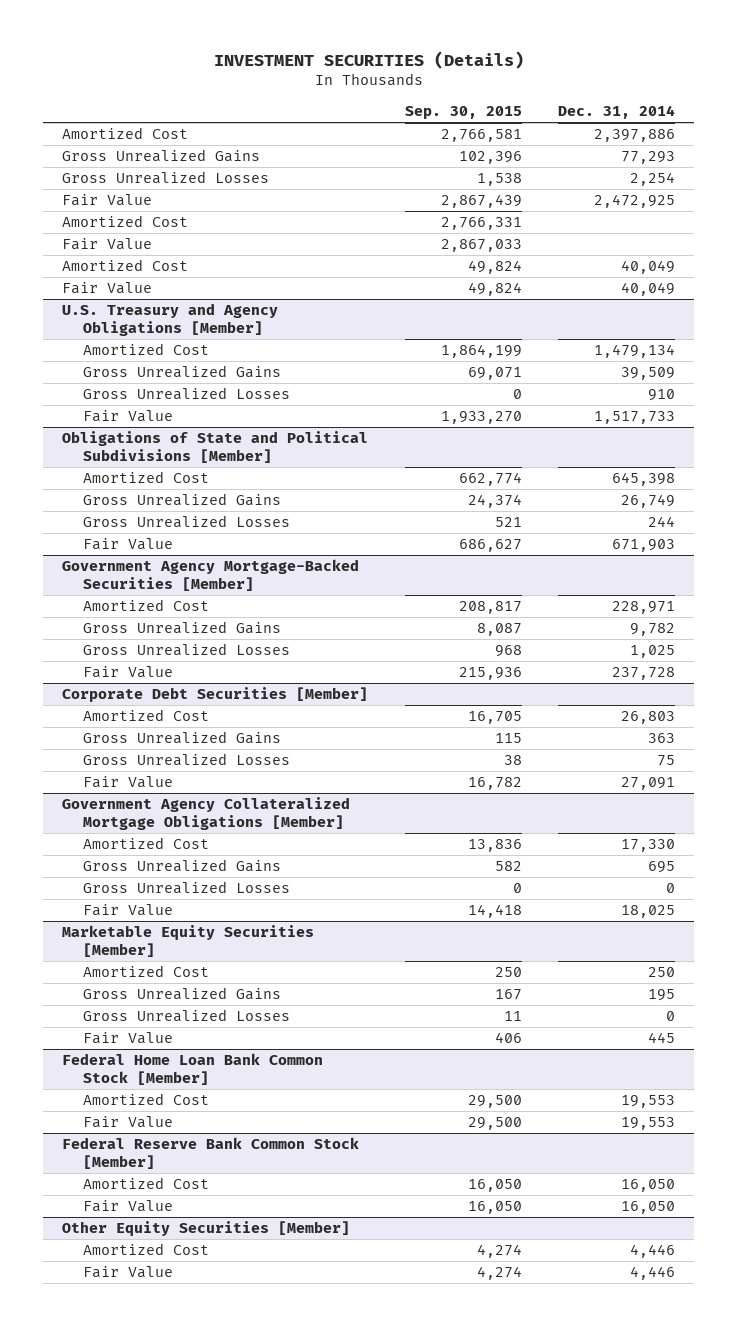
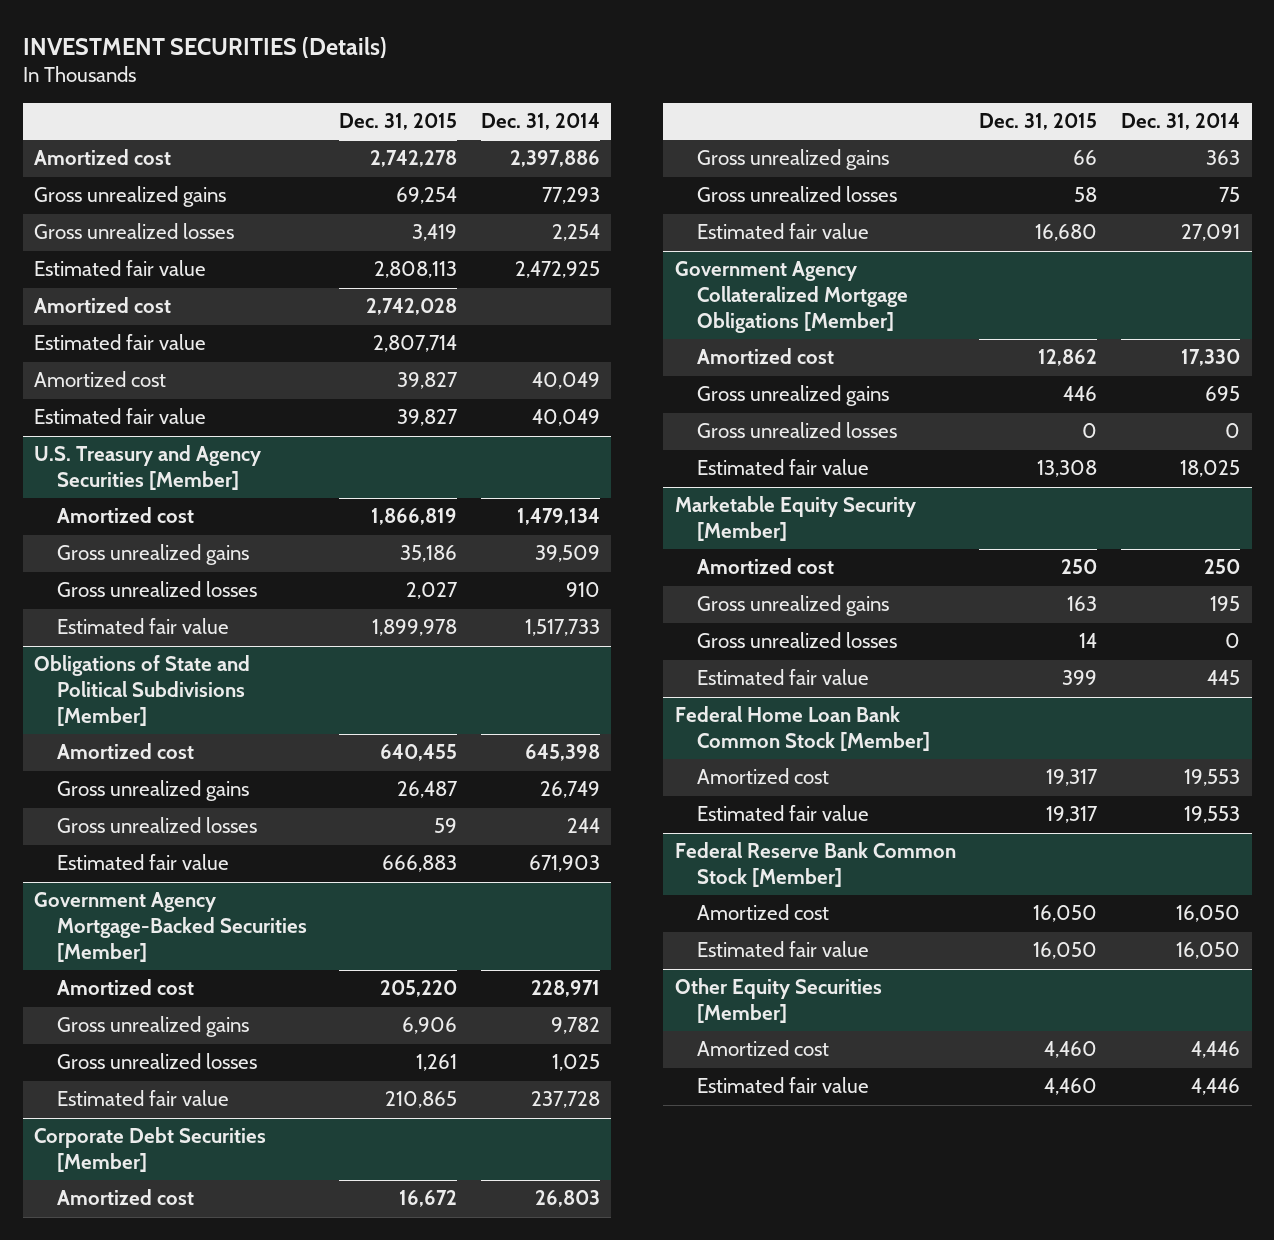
[404,105,522,119] Sep. 30, 2015 -> none
none -> [339,113,458,131] Dec. 31, 2015
[61,127,188,140] Amortized Cost -> [34,149,172,166] Amortized cost
[61,149,260,163] Gross Unrealized Gains -> [34,186,227,208] Gross unrealized gains
[61,171,269,185] Gross Unrealized Losses -> [34,223,235,240] Gross unrealized losses
[61,194,152,207] Fair Value -> [34,260,207,277] Estimated fair value
[61,215,188,228] Amortized Cost -> [34,297,172,314] Amortized cost
[61,238,152,251] Fair Value -> [34,334,207,351] Estimated fair value
[61,259,188,272] Amortized Cost -> [34,371,167,388] Amortized cost
[61,282,152,295] Fair Value -> [34,408,207,425] Estimated fair value
[61,303,278,336] U.S. Treasury and Agency Obligations [Member] -> [34,445,262,491] U.S. Treasury and Agency Securities [Member]
[83,343,210,356] Amortized Cost -> [56,507,194,524] Amortized cost
[83,365,282,379] Gross Unrealized Gains -> [56,544,249,566] Gross unrealized gains
[83,387,291,401] Gross Unrealized Losses -> [56,581,257,598] Gross unrealized losses
[83,410,174,423] Fair Value -> [56,618,229,635] Estimated fair value
[83,471,210,484] Amortized Cost -> [56,743,194,760] Amortized cost
[83,493,282,507] Gross Unrealized Gains -> [56,780,249,802] Gross unrealized gains
[83,515,291,529] Gross Unrealized Losses -> [56,817,257,834] Gross unrealized losses
[83,538,174,551] Fair Value -> [56,854,229,871] Estimated fair value
[83,599,210,612] Amortized Cost -> [56,979,194,996] Amortized cost
[83,621,282,635] Gross Unrealized Gains -> [56,1016,249,1038] Gross unrealized gains
[83,643,291,657] Gross Unrealized Losses -> [56,1053,257,1070] Gross unrealized losses
[83,666,174,679] Fair Value -> [56,1090,229,1107] Estimated fair value
[83,709,210,722] Amortized Cost -> [56,1189,194,1206] Amortized cost
[83,731,282,745] Gross Unrealized Gains -> [697,149,890,171] Gross unrealized gains
[83,753,291,767] Gross Unrealized Losses -> [697,186,898,203] Gross unrealized losses
[83,776,174,789] Fair Value -> [697,223,870,240] Estimated fair value
[83,837,210,850] Amortized Cost -> [697,348,835,365] Amortized cost
[83,859,282,873] Gross Unrealized Gains -> [697,385,890,407] Gross unrealized gains
[83,881,291,895] Gross Unrealized Losses -> [697,422,898,439] Gross unrealized losses
[83,904,174,917] Fair Value -> [697,459,870,476] Estimated fair value
[61,925,314,957] Marketable Equity Securities [Member] -> [674,496,916,542] Marketable Equity Security [Member]
[83,965,210,978] Amortized Cost -> [697,558,835,575] Amortized cost
[83,987,282,1001] Gross Unrealized Gains -> [697,595,890,617] Gross unrealized gains
[83,1009,291,1023] Gross Unrealized Losses -> [697,632,898,649] Gross unrealized losses
[83,1032,174,1045] Fair Value -> [697,669,870,686] Estimated fair value
[83,1093,210,1106] Amortized Cost -> [697,768,830,785] Amortized cost
[83,1116,174,1129] Fair Value -> [697,805,870,822] Estimated fair value
[83,1177,210,1190] Amortized Cost -> [697,904,830,921] Amortized cost
[83,1200,174,1213] Fair Value -> [697,941,870,958] Estimated fair value
[83,1243,210,1256] Amortized Cost -> [697,1040,830,1057] Amortized cost
[83,1266,174,1279] Fair Value -> [697,1077,870,1094] Estimated fair value

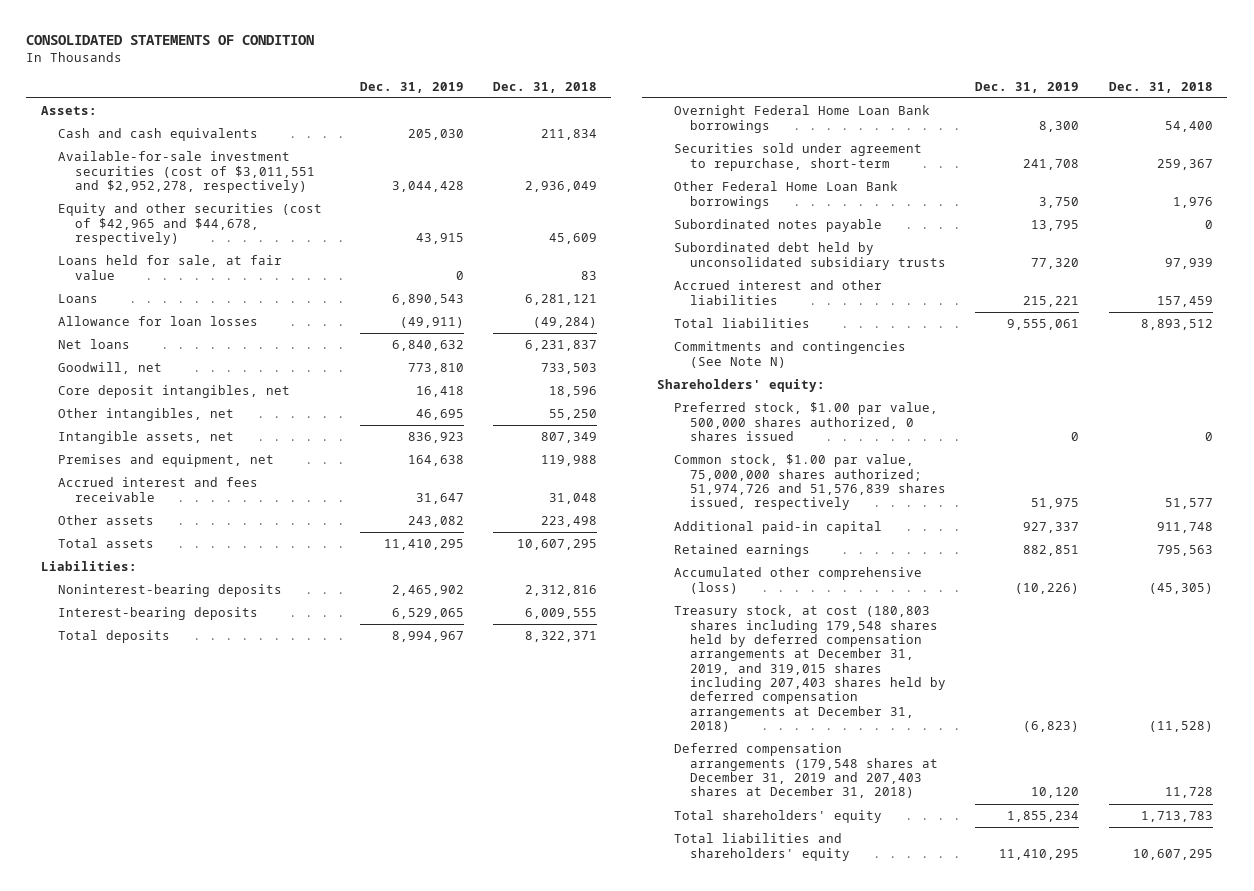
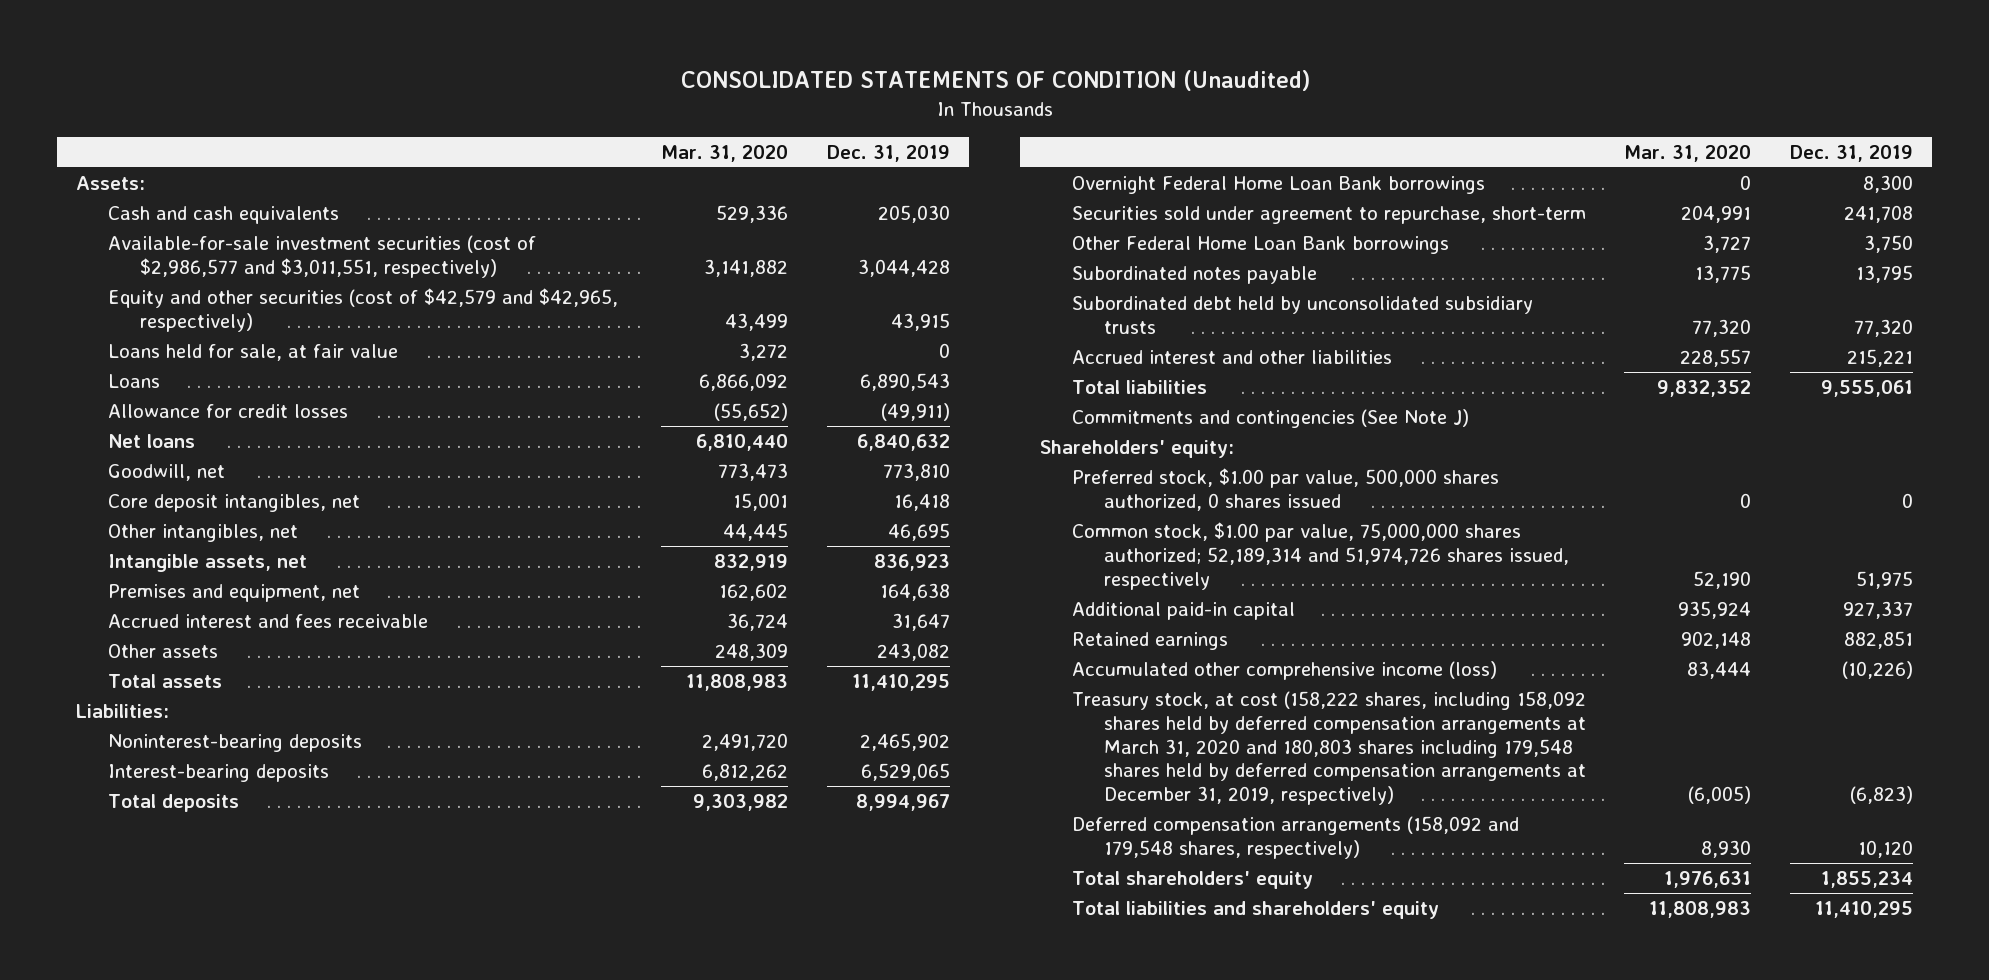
[26,35,315,46] CONSOLIDATED STATEMENTS OF CONDITION -> [680,70,1310,92] CONSOLIDATED STATEMENTS OF CONDITION (Unaudited)
[492,81,597,93] Dec. 31, 2018 -> none
none -> [660,144,788,162] Mar. 31, 2020
[57,151,315,193] Available-for-sale investment securities (cost of $3,011,551 and $2,952,278, respectively) -> [108,235,537,278] Available-for-sale investment securities (cost of $2,986,577 and $3,011,551, respectively)
[57,203,322,245] Equity and other securities (cost of $42,965 and $44,678, respectively) -> [108,288,619,332] Equity and other securities (cost of $42,579 and $42,965, respectively)
[57,316,258,327] Allowance for loan losses -> [108,404,349,419] Allowance for credit losses
[673,341,906,368] Commitments and contingencies (See Note N) -> [1071,409,1469,429] Commitments and contingencies (See Note J)
[673,454,947,511] Common stock, $1.00 par value, 75,000,000 shares authorized; 51,974,726 and 51,576,839 shares issued, respectively -> [1071,522,1569,590] Common stock, $1.00 par value, 75,000,000 shares authorized; 52,189,314 and 51,974,726 shares issued, respectively
[673,567,922,594] Accumulated other comprehensive (loss) -> [1071,661,1497,681] Accumulated other comprehensive income (loss)
[673,605,947,732] Treasury stock, at cost (180,803 shares including 179,548 shares held by deferred compensation arrangements at December 31, 2019, and 319,015 shares including 207,403 shares held by deferred compensation arrangements at December 31, 2018) -> [1071,691,1586,806] Treasury stock, at cost (158,222 shares, including 158,092 shares held by deferred compensation arrangements at March 31, 2020 and 180,803 shares including 179,548 shares held by deferred compensation arrangements at December 31, 2019, respectively)
[673,743,939,799] Deferred compensation arrangements (179,548 shares at December 31, 2019 and 207,403 shares at December 31, 2018) -> [1071,816,1519,859] Deferred compensation arrangements (158,092 and 179,548 shares, respectively)

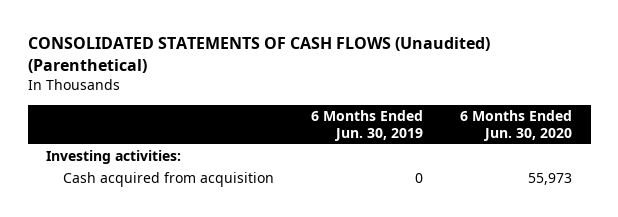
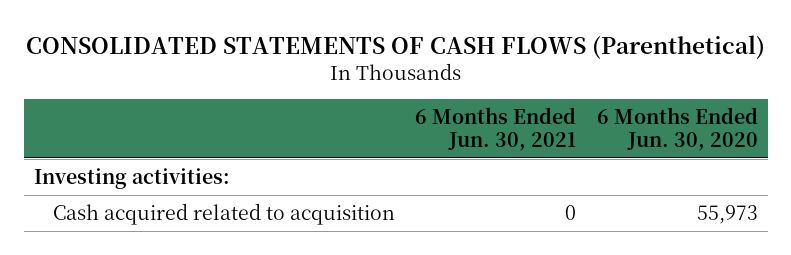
[27,37,490,74] CONSOLIDATED STATEMENTS OF CASH FLOWS (Unaudited) (Parenthetical) -> [25,34,765,59] CONSOLIDATED STATEMENTS OF CASH FLOWS (Parenthetical)
[311,109,424,142] 6 Months Ended Jun. 30, 2019 -> none
none -> [415,107,577,151] 6 Months Ended Jun. 30, 2021
[63,171,275,187] Cash acquired from acquisition -> [52,202,395,225] Cash acquired related to acquisition

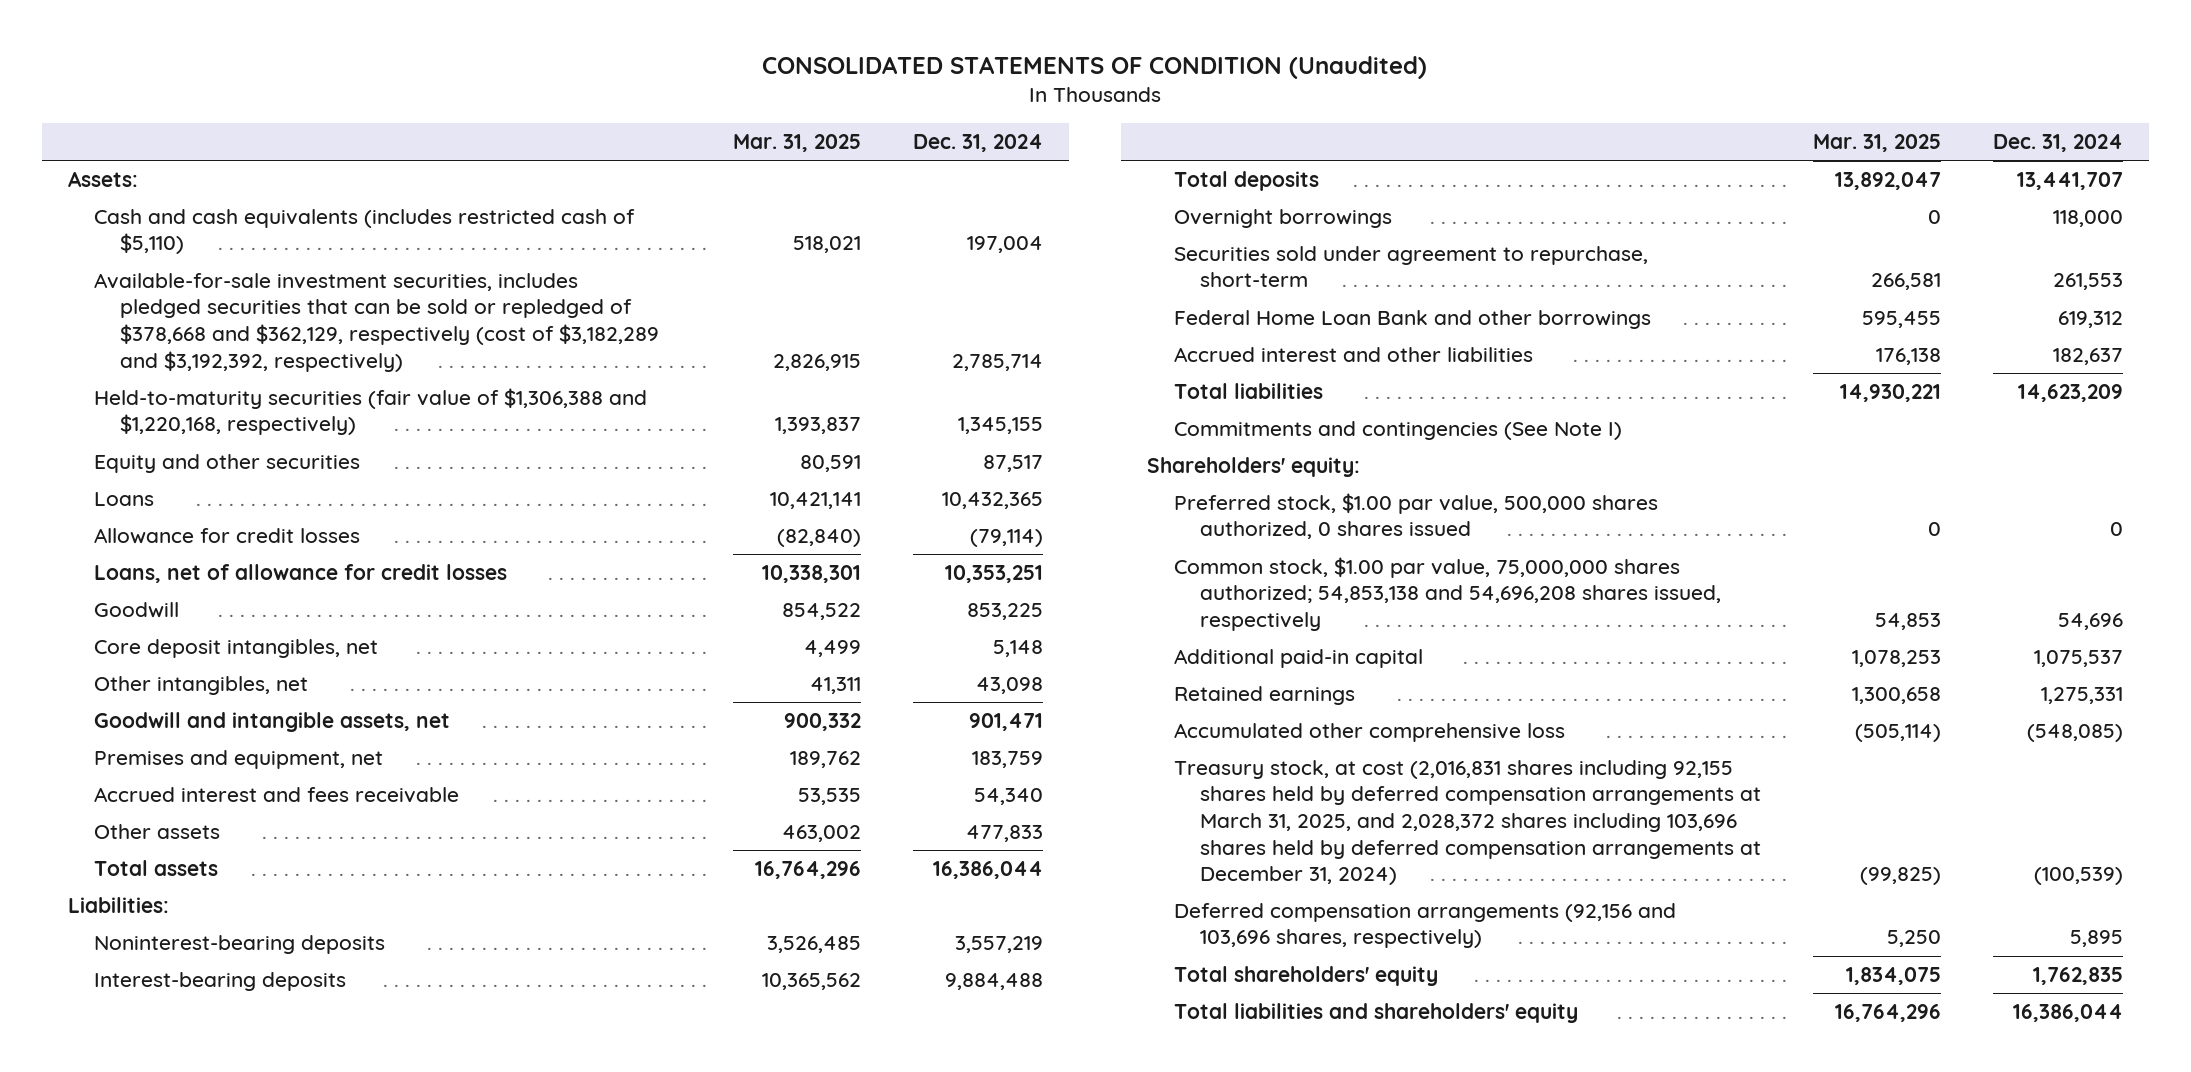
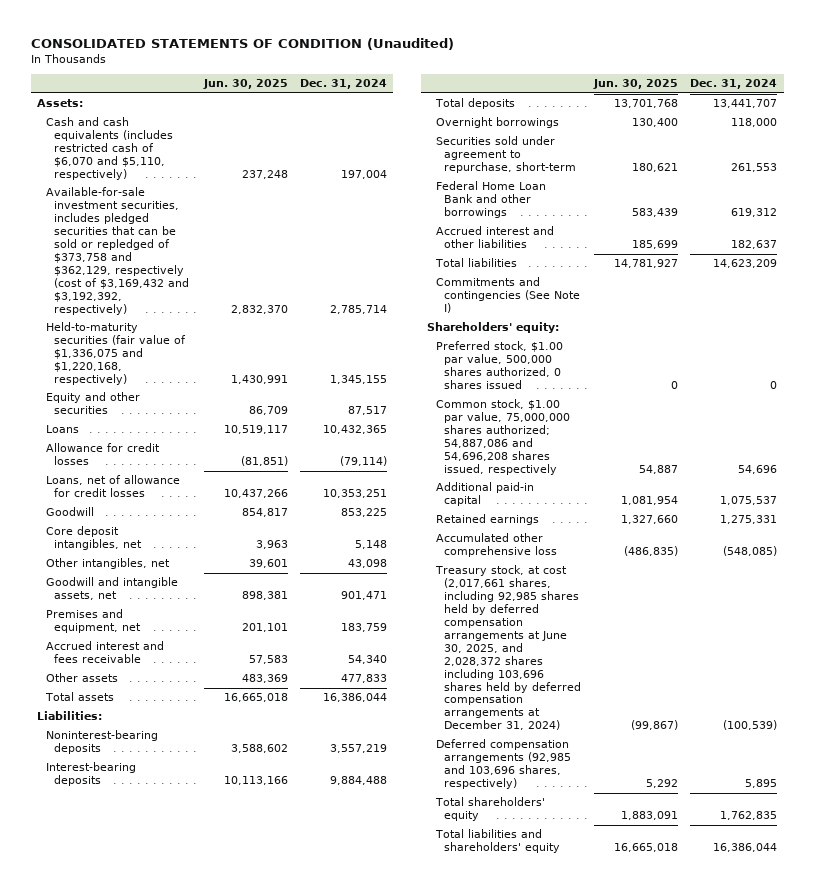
[733,134,862,153] Mar. 31, 2025 -> none
none -> [202,79,288,90] Jun. 30, 2025
[94,208,636,255] Cash and cash equivalents (includes restricted cash of $5,110) -> [45,117,173,181] Cash and cash equivalents (includes restricted cash of $6,070 and $5,110, respectively)
[94,272,660,372] Available-for-sale investment securities, includes pledged securities that can be sold or repledged of $378,668 and $362,129, respectively (cost of $3,182,289 and $3,192,392, respectively) -> [45,187,189,315] Available-for-sale investment securities, includes pledged securities that can be sold or repledged of $373,758 and $362,129, respectively (cost of $3,169,432 and $3,192,392, respectively)
[94,387,648,436] Held-to-maturity securities (fair value of $1,306,388 and $1,220,168, respectively) -> [45,322,186,386] Held-to-maturity securities (fair value of $1,336,075 and $1,220,168, respectively)
[1173,556,1721,632] Common stock, $1.00 par value, 75,000,000 shares authorized; 54,853,138 and 54,696,208 shares issued, respectively -> [435,399,571,475] Common stock, $1.00 par value, 75,000,000 shares authorized; 54,887,086 and 54,696,208 shares issued, respectively
[1173,759,1761,886] Treasury stock, at cost (2,016,831 shares including 92,155 shares held by deferred compensation arrangements at March 31, 2025, and 2,028,372 shares including 103,696 shares held by deferred compensation arrangements at December 31, 2024) -> [434,565,582,731] Treasury stock, at cost (2,017,661 shares, including 92,985 shares held by deferred compensation arrangements at June 30, 2025, and 2,028,372 shares including 103,696 shares held by deferred compensation arrangements at December 31, 2024)
[1173,902,1676,949] Deferred compensation arrangements (92,156 and 103,696 shares, respectively) -> [435,739,572,790] Deferred compensation arrangements (92,985 and 103,696 shares, respectively)

